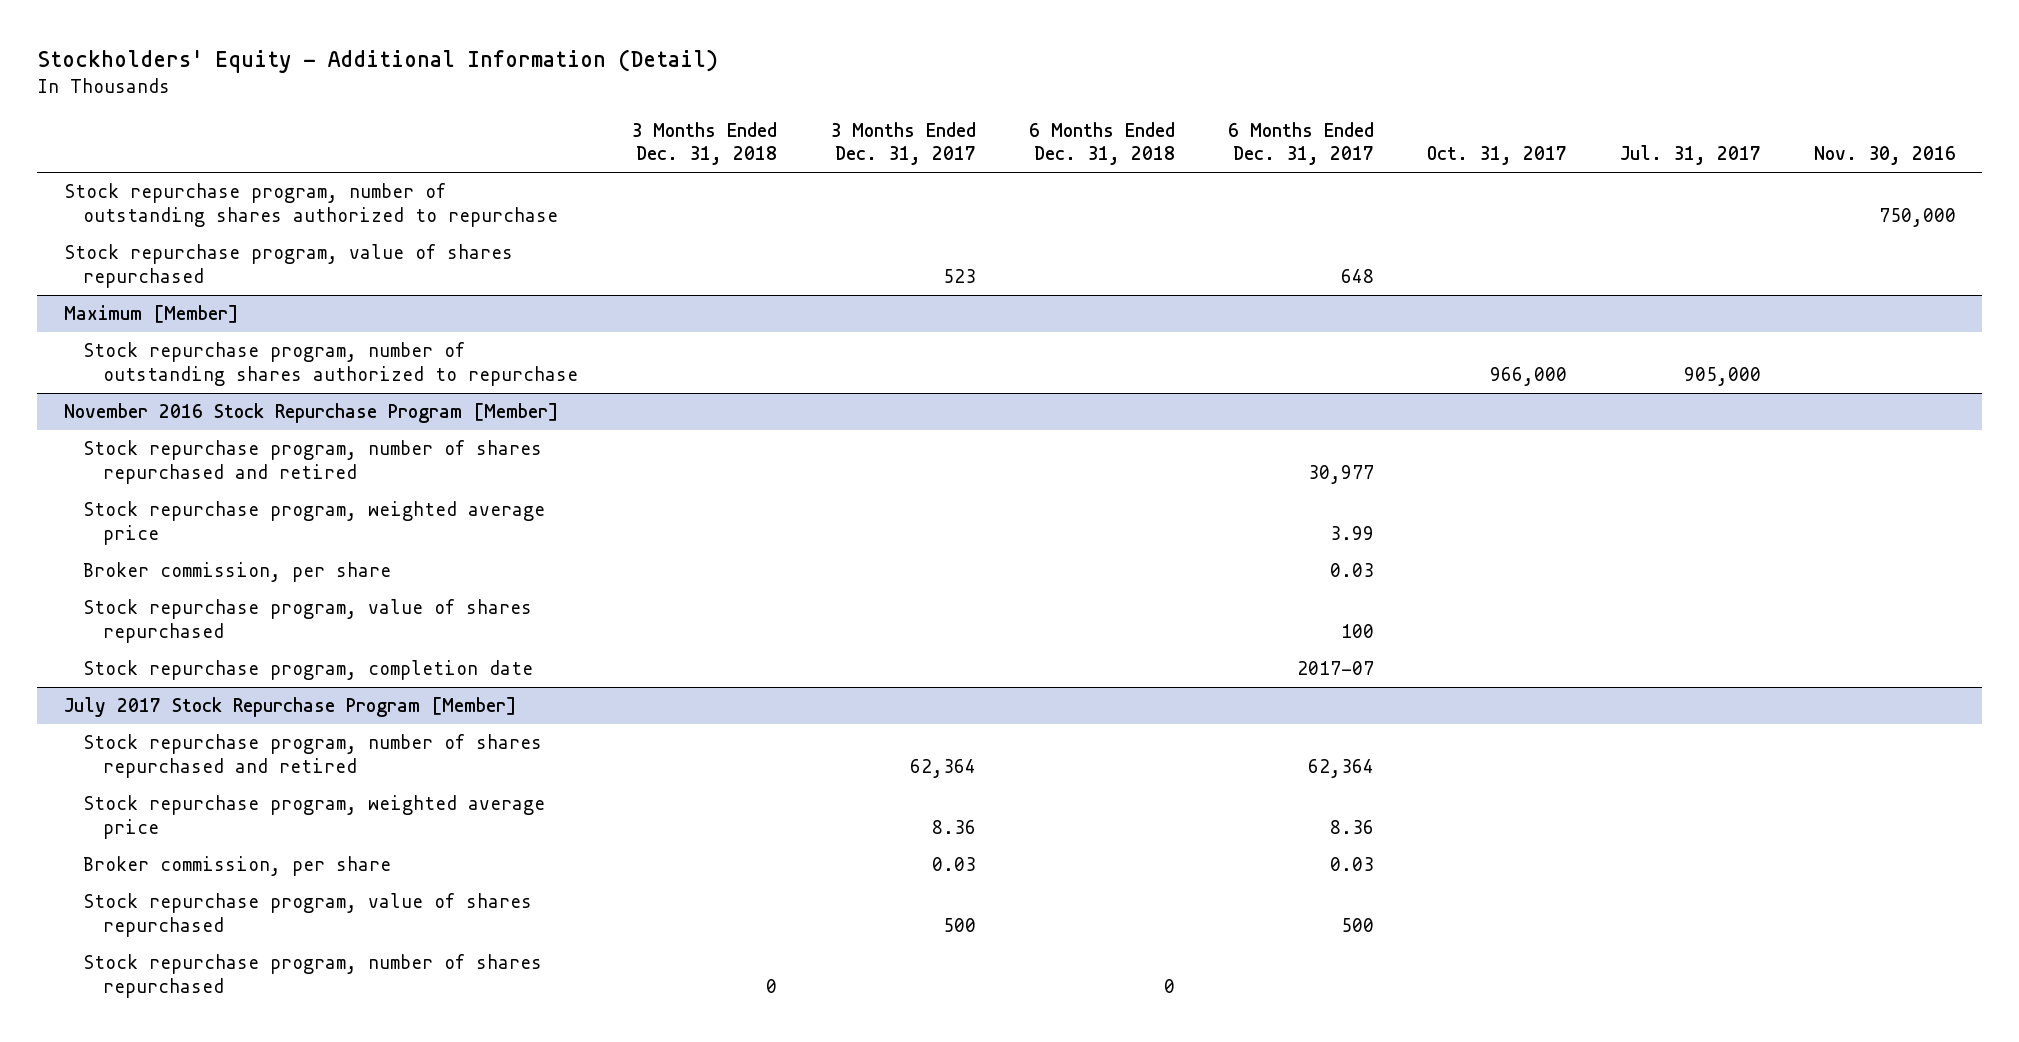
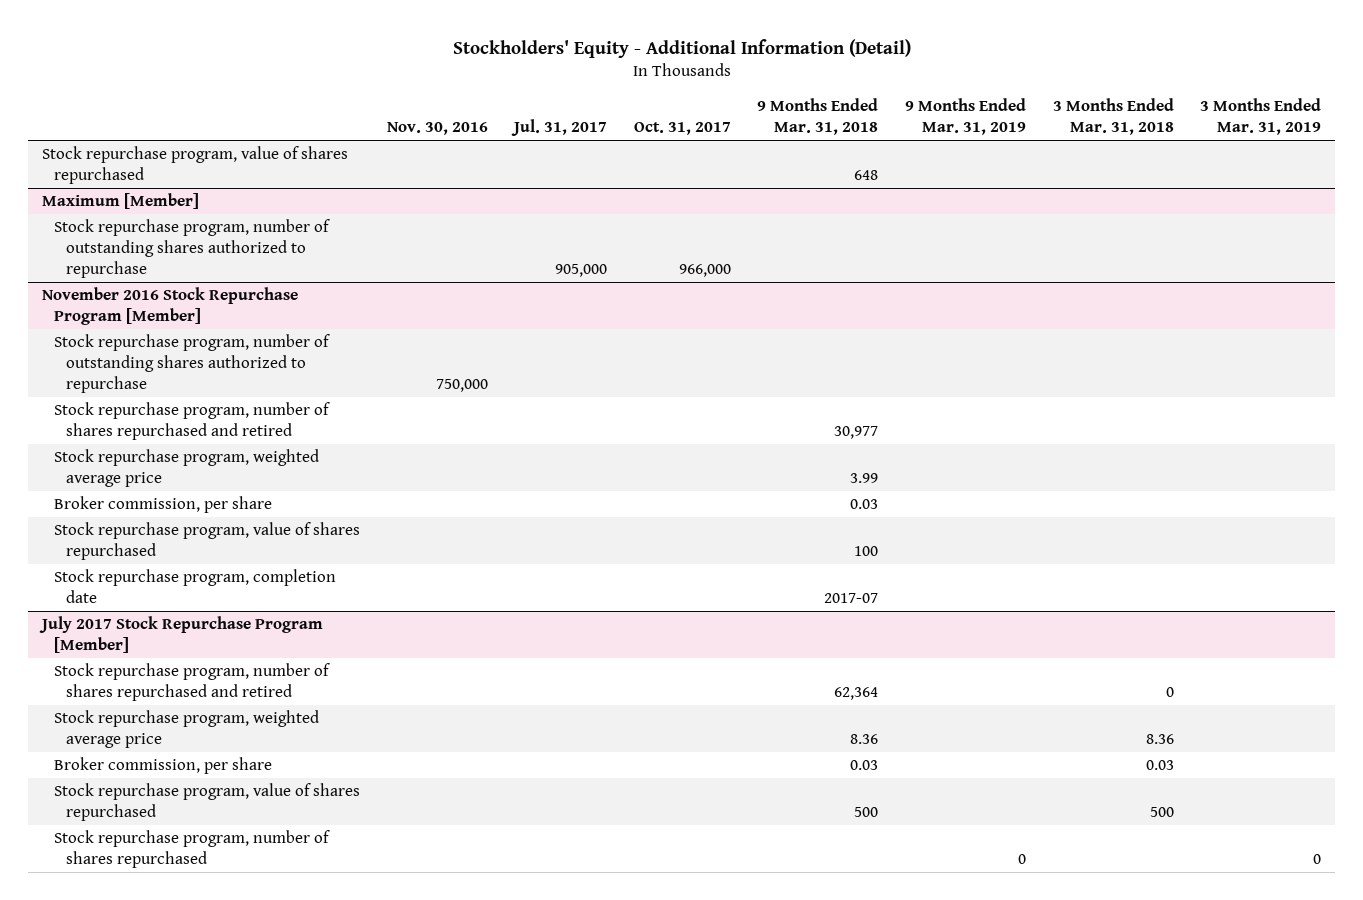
[630,121,777,166] 3 Months Ended Dec. 31, 2018 -> none
[829,121,976,166] 3 Months Ended Dec. 31, 2017 -> none
[1028,121,1175,166] 6 Months Ended Dec. 31, 2018 -> none
[1227,121,1374,166] 6 Months Ended Dec. 31, 2017 -> none
none -> [757,98,879,136] 9 Months Ended Mar. 31, 2018
none -> [905,98,1027,136] 9 Months Ended Mar. 31, 2019
none -> [1052,98,1174,136] 3 Months Ended Mar. 31, 2018
none -> [1200,98,1322,136] 3 Months Ended Mar. 31, 2019
[63,183,559,227] Stock repurchase program, number of outstanding shares authorized to repurchase -> none
none -> [53,334,330,393] Stock repurchase program, number of outstanding shares authorized to repurchase

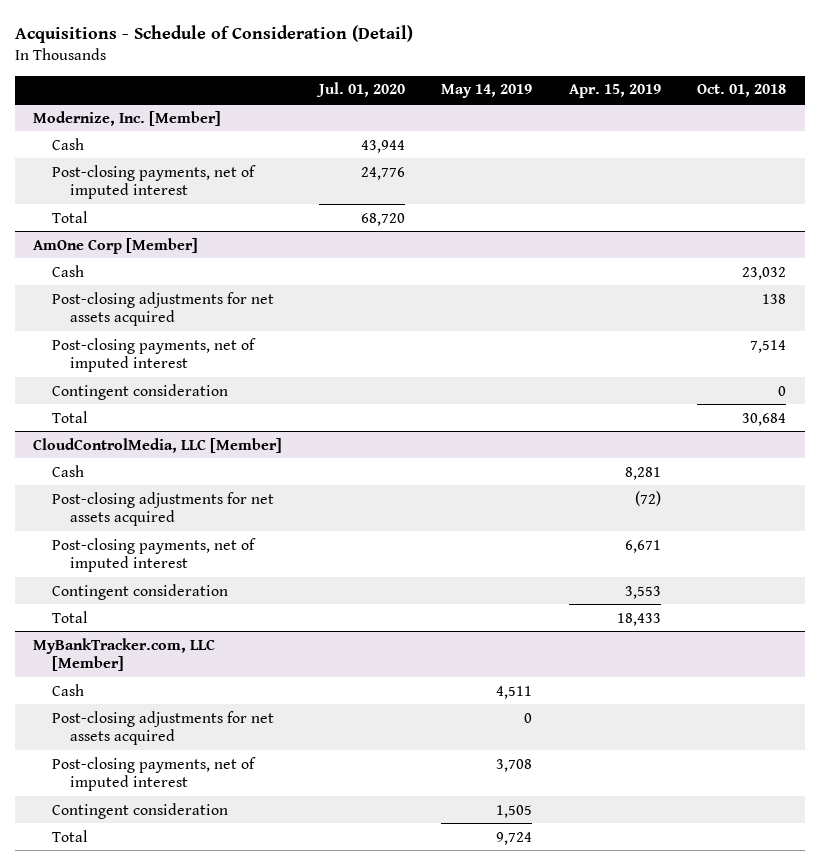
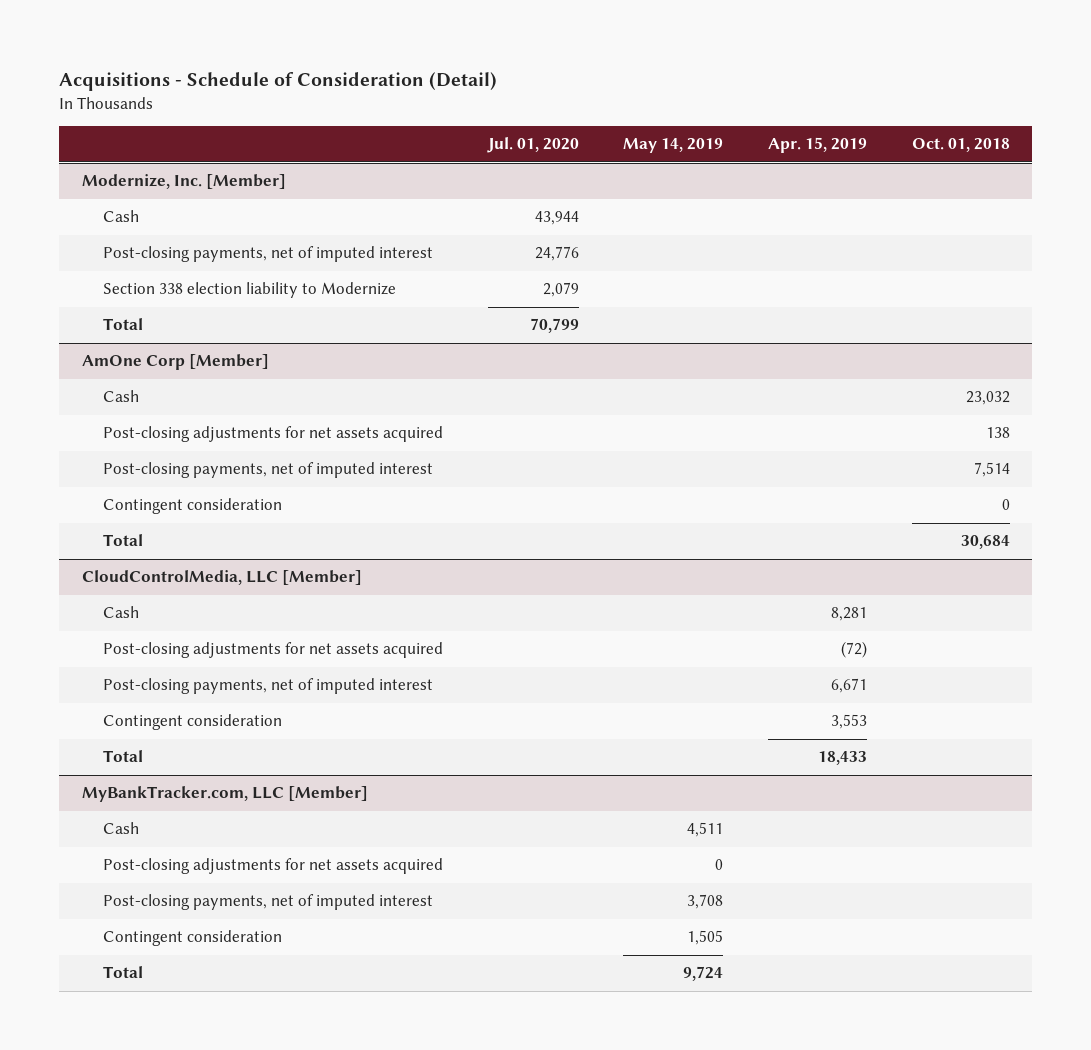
none -> [102,282,396,299] Section 338 election liability to Modernize
[360,212,405,226] 68,720 -> [529,318,579,334] 70,799

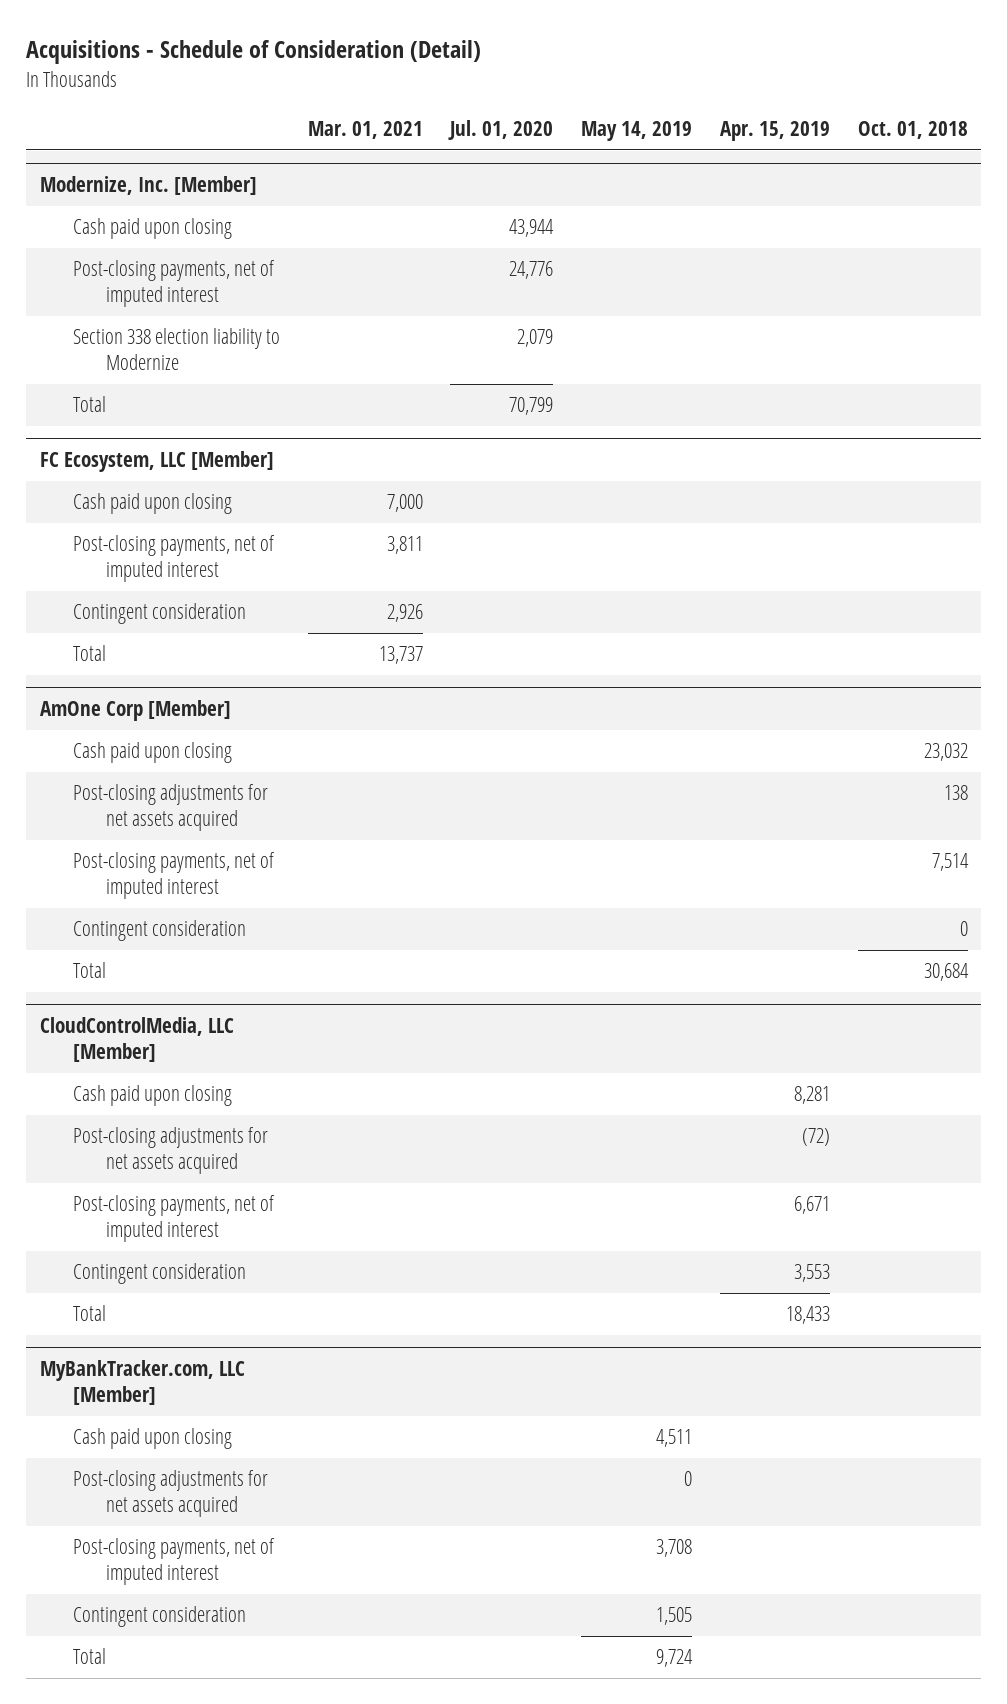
none -> [307,121,423,140] Mar. 01, 2021
[102,210,139,223] Cash -> [73,218,233,240] Cash paid upon closing
none -> [39,451,274,473] FC Ecosystem, LLC [Member]
none -> [73,493,233,515] Cash paid upon closing
none -> [73,535,276,583] Post-closing payments, net of imputed interest
none -> [73,603,247,625] Contingent consideration
none -> [73,645,107,662] Total
[102,390,139,403] Cash -> [73,742,233,764] Cash paid upon closing
[102,606,139,619] Cash -> [73,1085,233,1107] Cash paid upon closing
[102,822,139,835] Cash -> [73,1428,233,1450] Cash paid upon closing

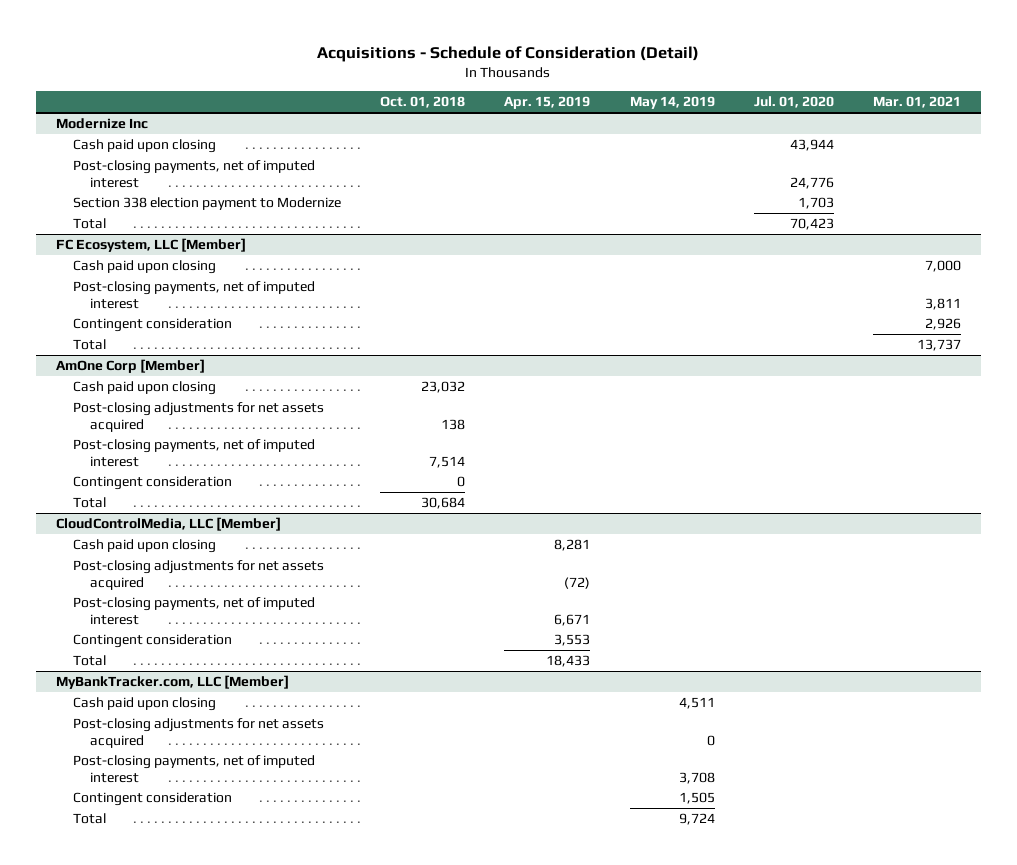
[39,176,257,196] Modernize, Inc. [Member] -> [55,117,148,129] Modernize Inc
[73,328,281,371] Section 338 election liability to Modernize -> [72,196,341,210] Section 338 election payment to Modernize
[517,329,554,348] 2,079 -> [797,196,834,209] 1,703
[509,397,554,416] 70,799 -> [789,217,834,230] 70,423

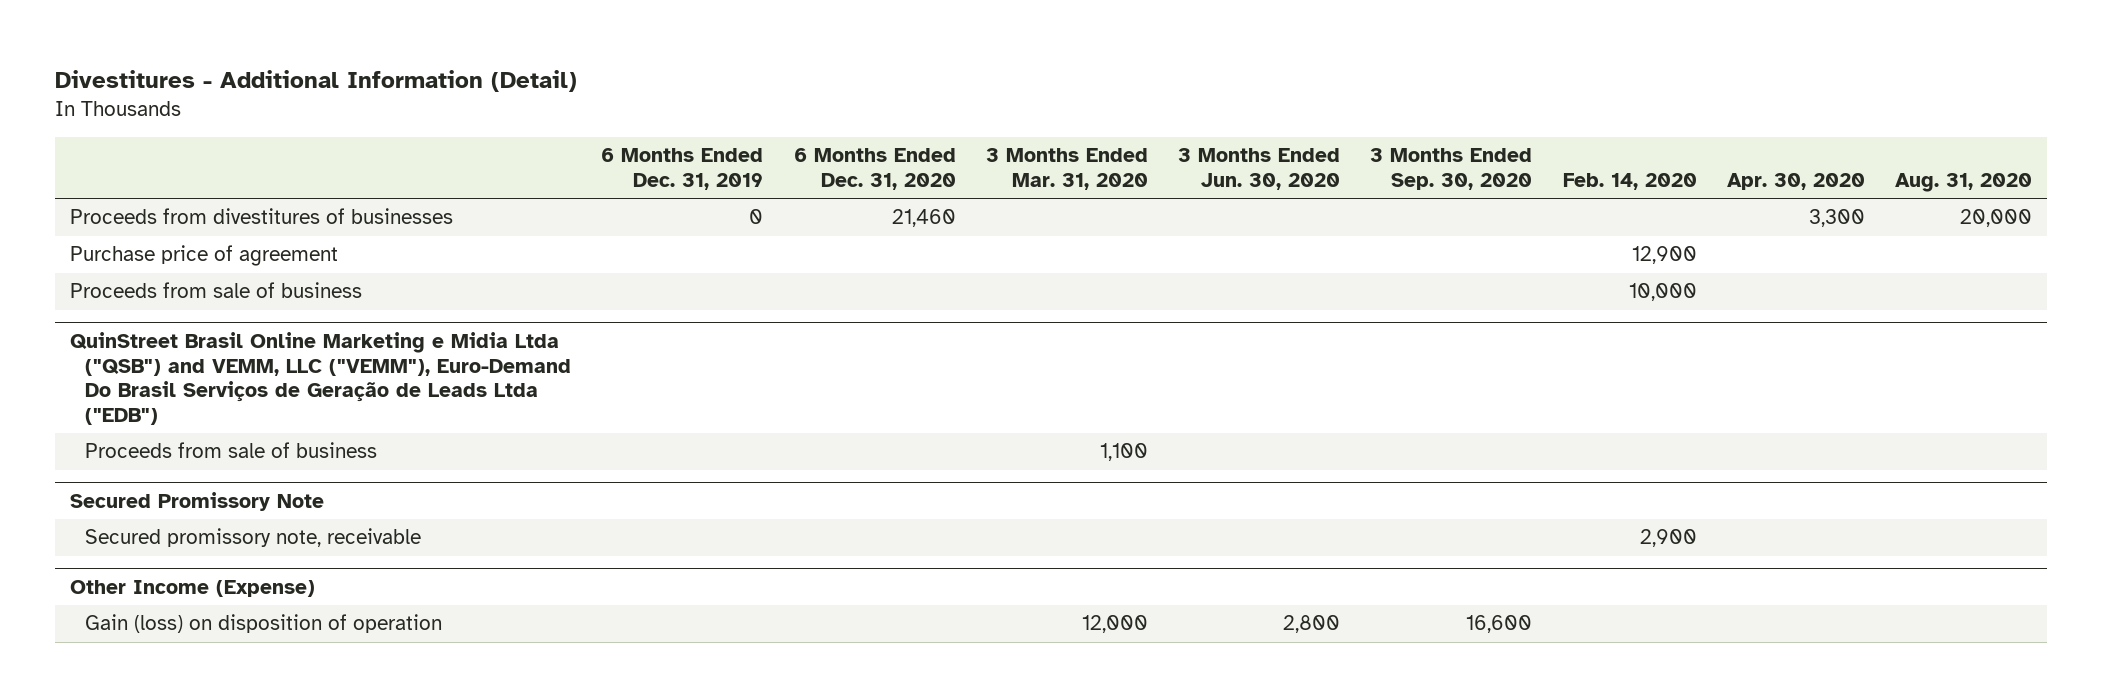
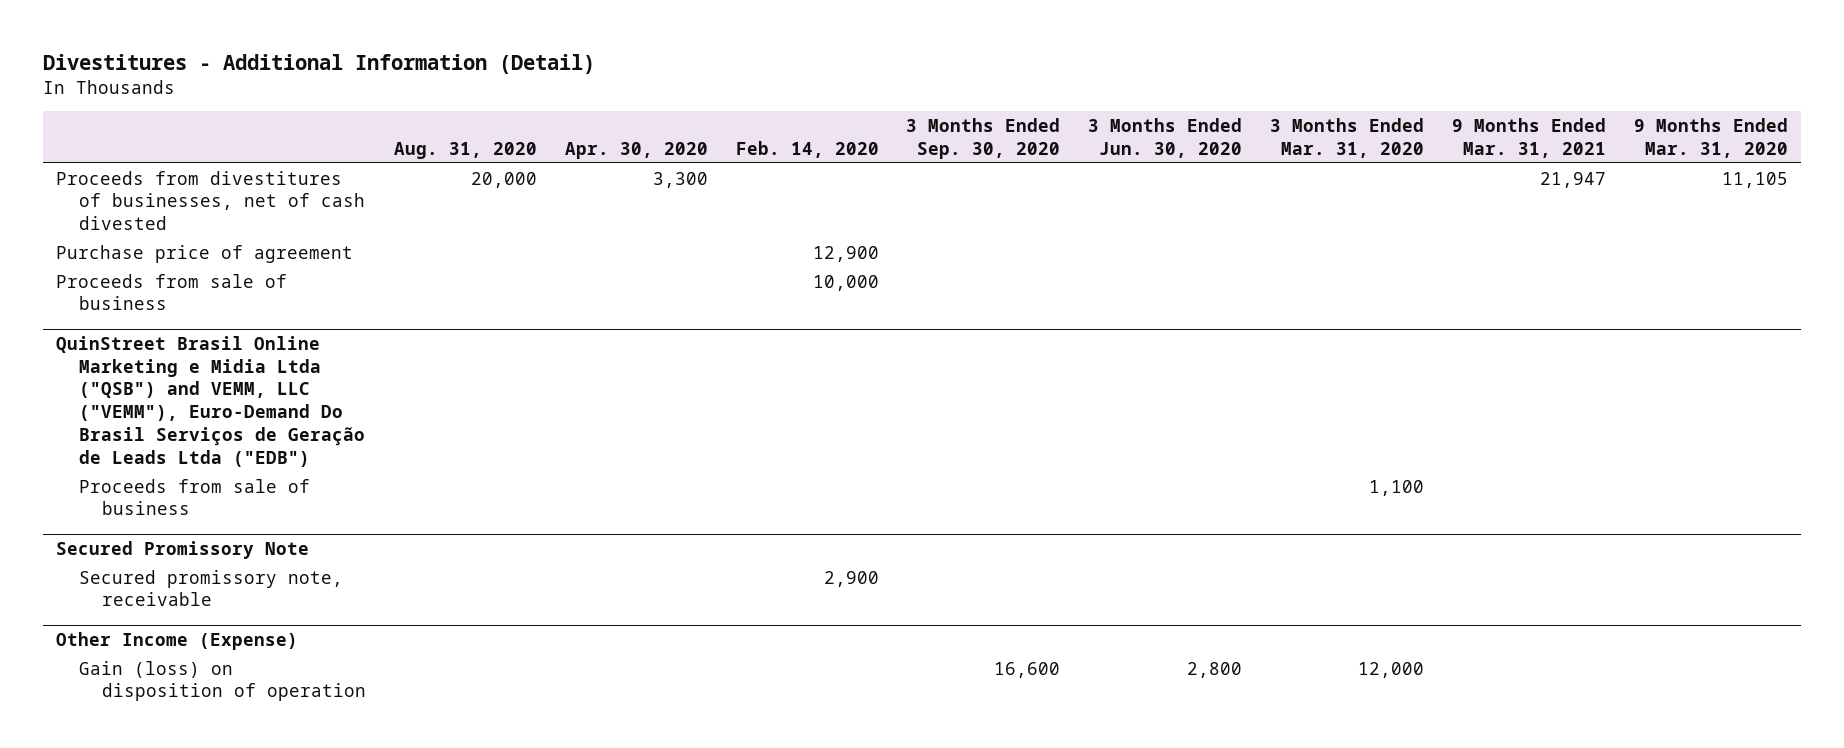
[601,148,764,191] 6 Months Ended Dec. 31, 2019 -> none
[793,148,956,191] 6 Months Ended Dec. 31, 2020 -> none
none -> [1451,118,1606,158] 9 Months Ended Mar. 31, 2021
none -> [1633,118,1788,158] 9 Months Ended Mar. 31, 2020
[70,208,454,225] Proceeds from divestitures of businesses -> [56,170,366,231] Proceeds from divestitures of businesses, net of cash divested

